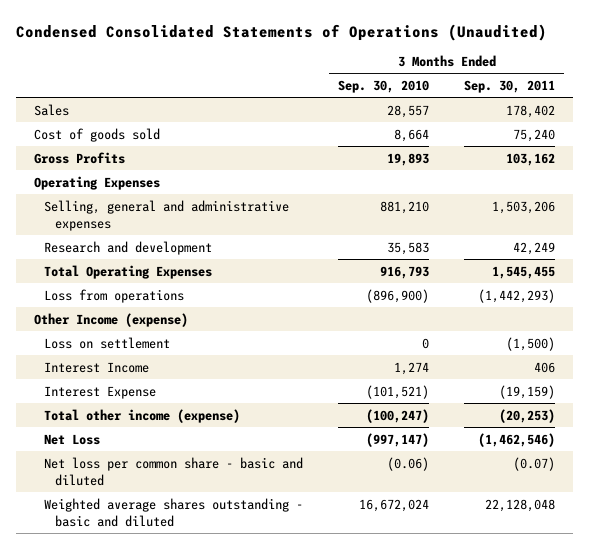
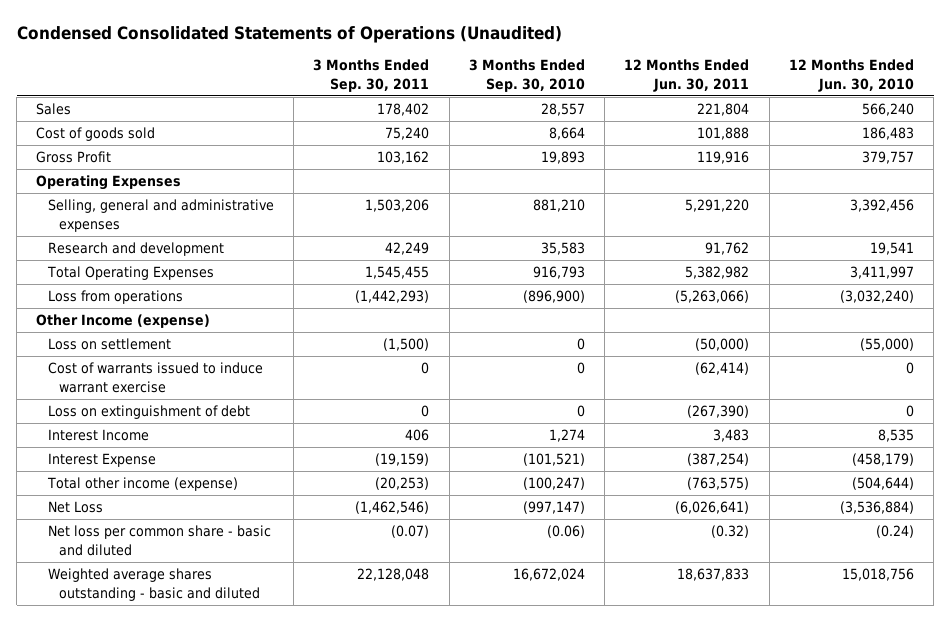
none -> [624,59,750,92] 12 Months Ended Jun. 30, 2011
none -> [788,59,914,92] 12 Months Ended Jun. 30, 2010
[33,151,125,164] Gross Profits -> [36,151,112,164] Gross Profit
none -> [47,362,263,393] Cost of warrants issued to induce warrant exercise
none -> [47,405,250,420] Loss on extinguishment of debt

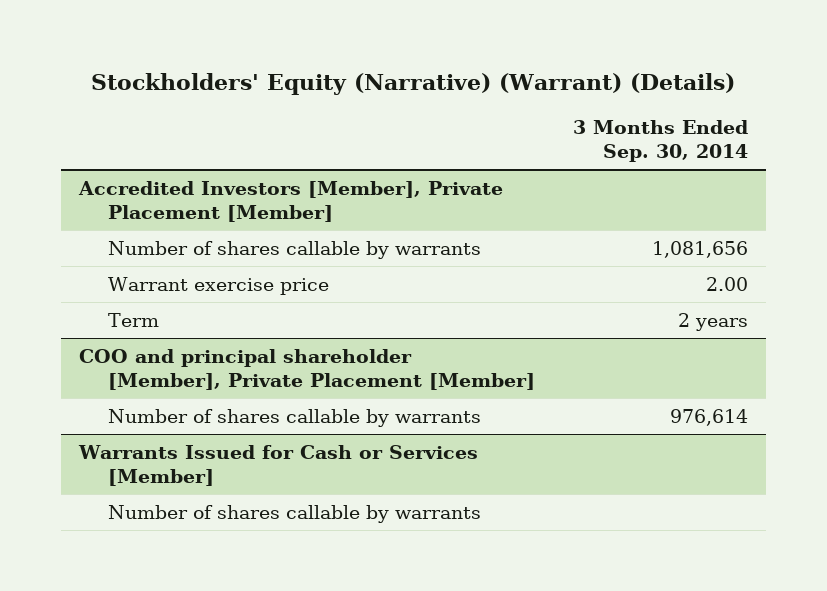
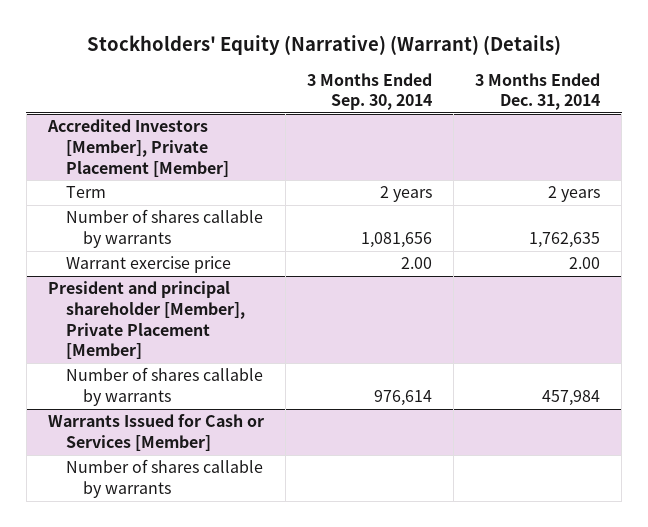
none -> [475,72,601,111] 3 Months Ended Dec. 31, 2014
[108,312,160,327] Term -> [65,186,106,199] Term
[79,348,536,391] COO and principal shareholder [Member], Private Placement [Member] -> [48,281,245,360] President and principal shareholder [Member], Private Placement [Member]

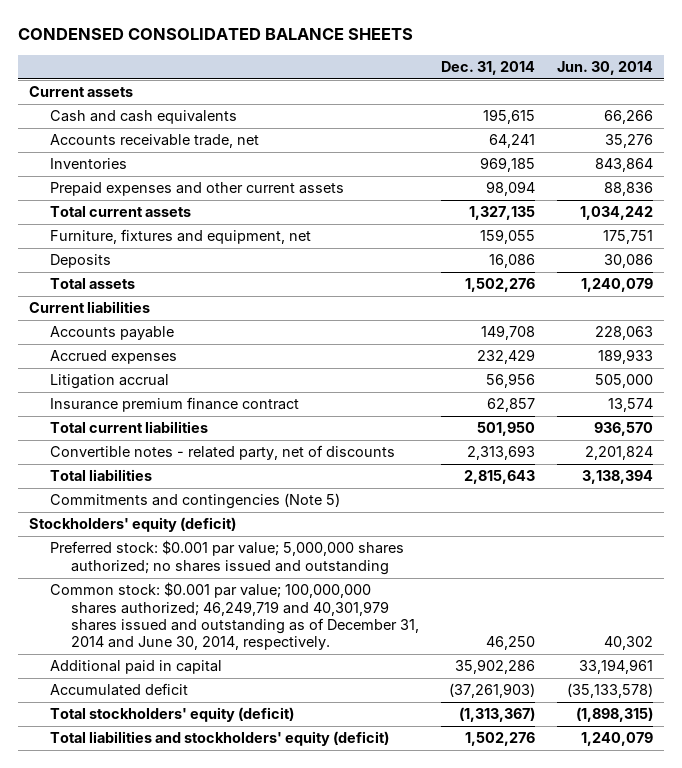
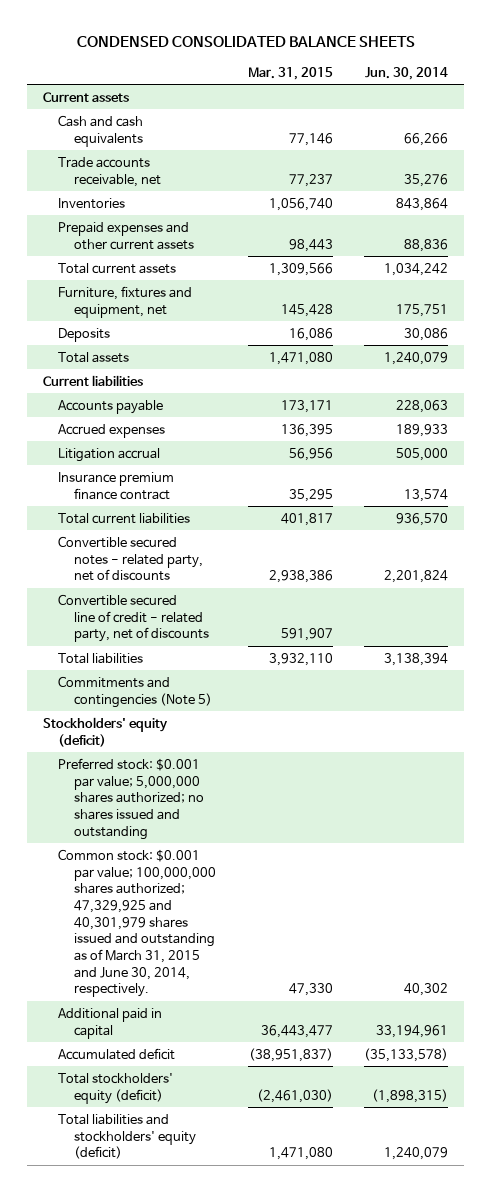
[441,60,536,75] Dec. 31, 2014 -> none
none -> [247,66,333,80] Mar. 31, 2015
[50,134,260,149] Accounts receivable trade, net -> [58,156,162,187] Trade accounts receivable, net
[50,445,396,461] Convertible notes - related party, net of discounts -> [58,535,204,582] Convertible secured notes - related party, net of discounts
none -> [58,593,210,643] Convertible secured line of credit - related party, net of discounts
[50,582,420,651] Common stock: $0.001 par value; 100,000,000 shares authorized; 46,249,719 and 40,301,979 shares issued and outstanding as of December 31, 2014 and June 30, 2014, respectively. -> [58,848,217,998] Common stock: $0.001 par value; 100,000,000 shares authorized; 47,329,925 and 40,301,979 shares issued and outstanding as of March 31, 2015 and June 30, 2014, respectively.

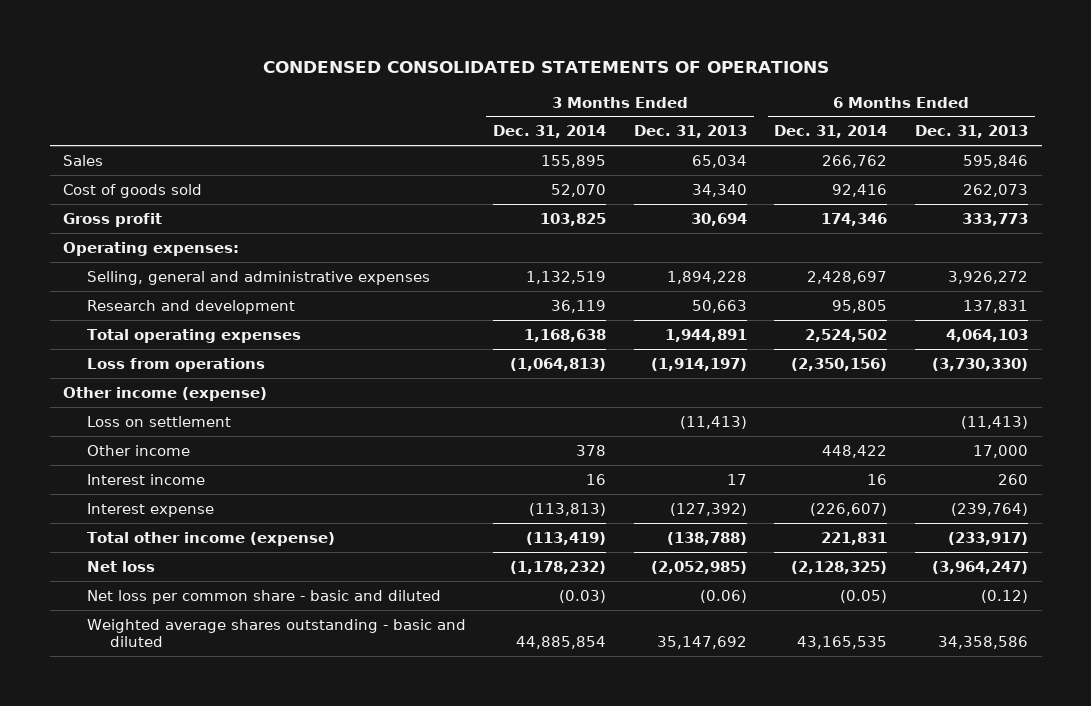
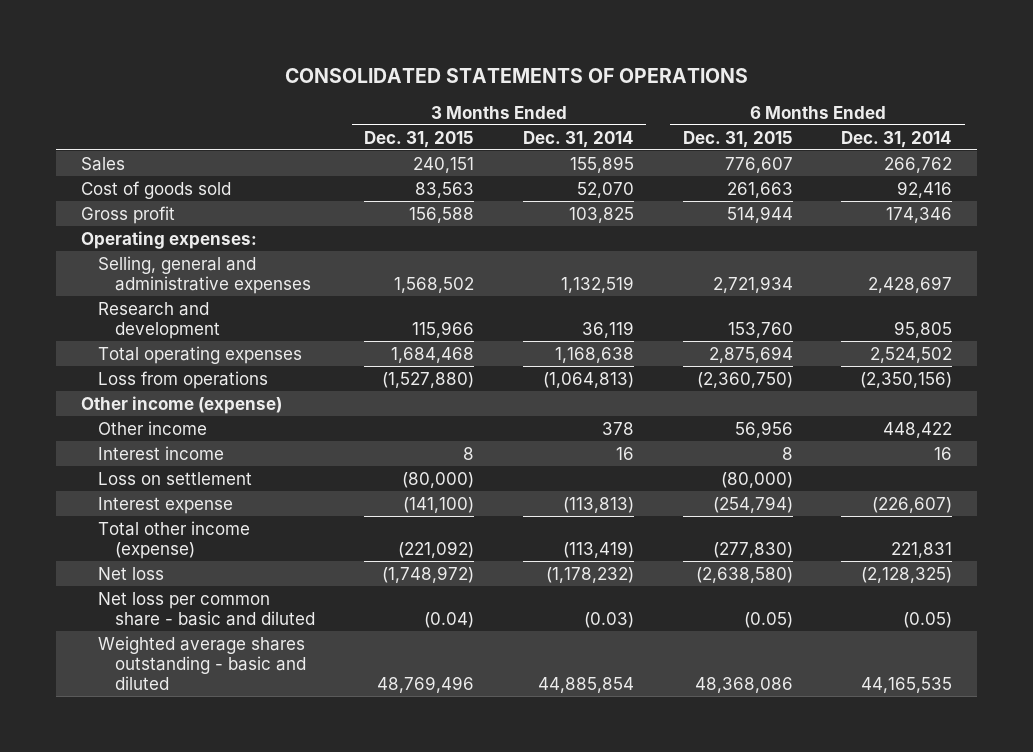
[262,60,829,73] CONDENSED CONSOLIDATED STATEMENTS OF OPERATIONS -> [284,67,748,83] CONSOLIDATED STATEMENTS OF OPERATIONS
[633,125,747,139] Dec. 31, 2013 -> none
[914,125,1028,139] Dec. 31, 2013 -> none
none -> [364,130,475,148] Dec. 31, 2015
none -> [682,130,793,148] Dec. 31, 2015
[86,415,231,427] Loss on settlement -> [98,471,253,485] Loss on settlement
[797,636,888,650] 43,165,535 -> [861,677,953,694] 44,165,535

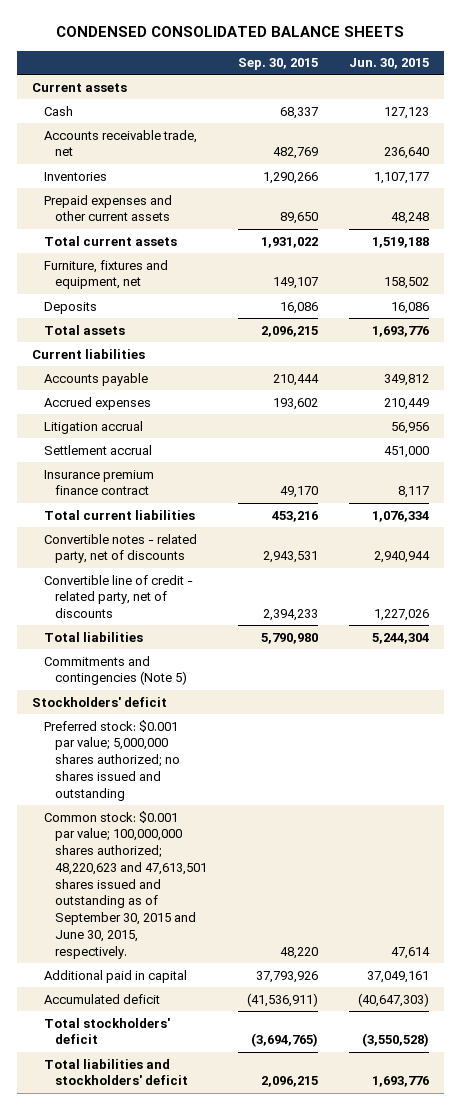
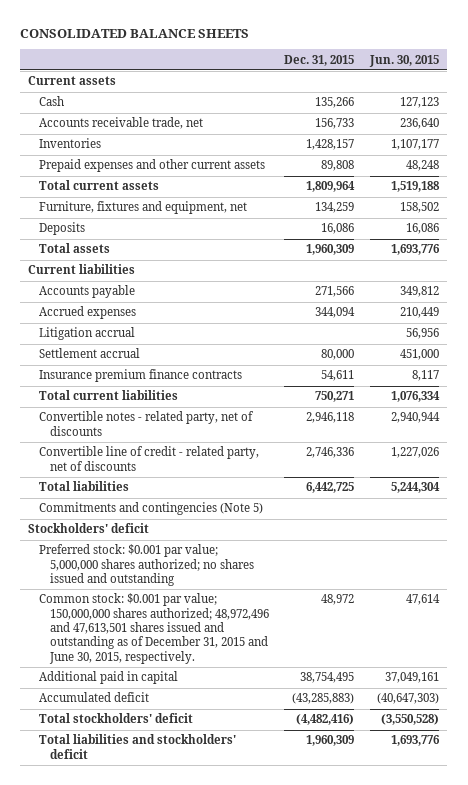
[56,26,405,38] CONDENSED CONSOLIDATED BALANCE SHEETS -> [20,28,250,38] CONSOLIDATED BALANCE SHEETS
[237,58,318,71] Sep. 30, 2015 -> none
none -> [284,54,355,66] Dec. 31, 2015
[43,469,154,496] Insurance premium finance contract -> [38,369,242,383] Insurance premium finance contracts
[43,810,207,959] Common stock: $0.001 par value; 100,000,000 shares authorized; 48,220,623 and 47,613,501 shares issued and outstanding as of September 30, 2015 and June 30, 2015, respectively. -> [38,593,269,664] Common stock: $0.001 par value; 150,000,000 shares authorized; 48,972,496 and 47,613,501 shares issued and outstanding as of December 31, 2015 and June 30, 2015, respectively.

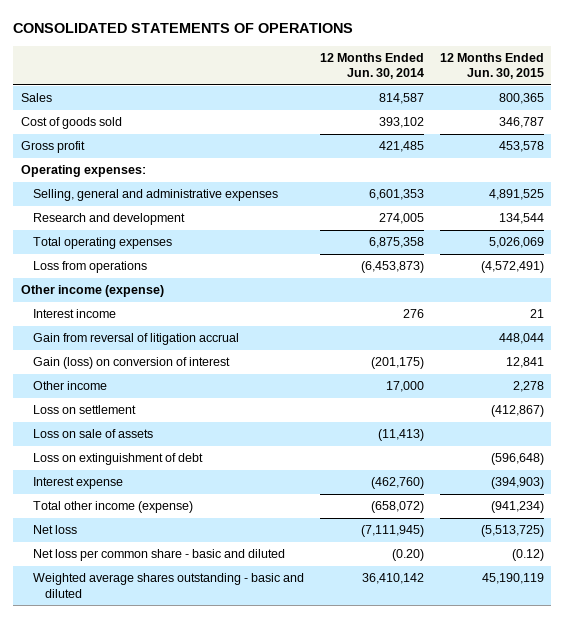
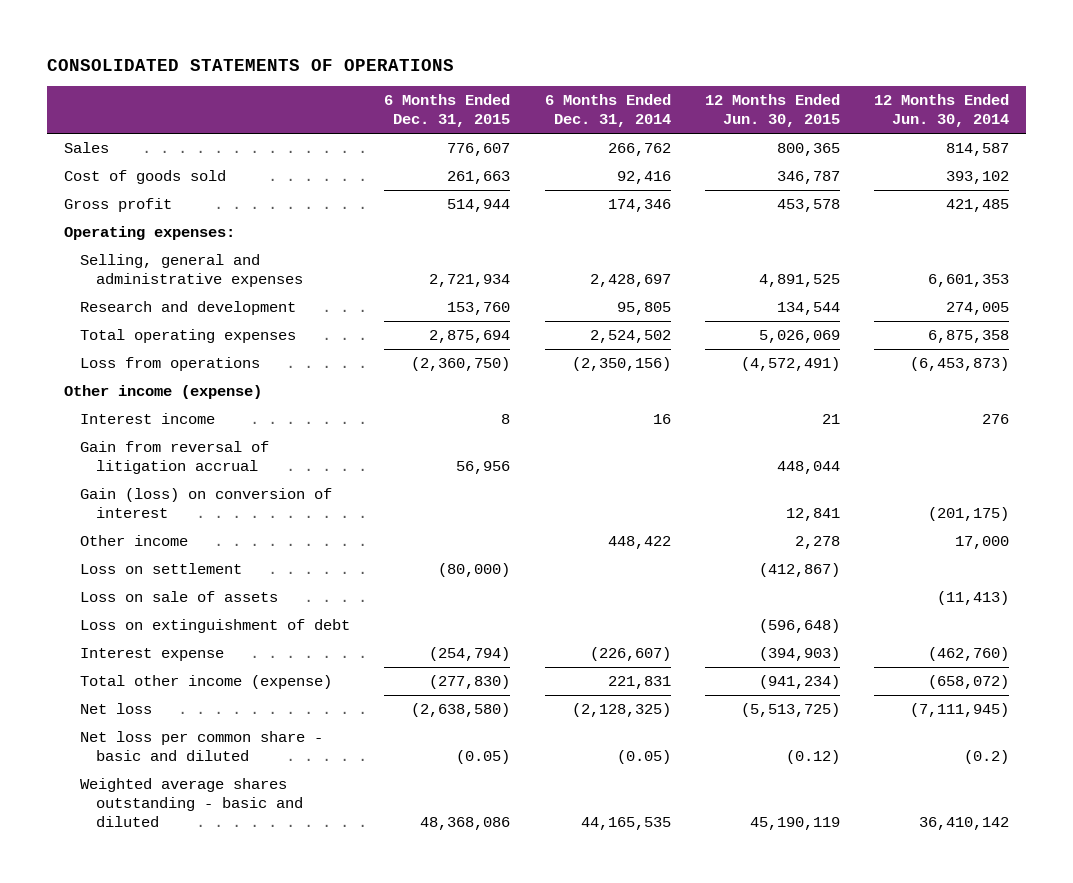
none -> [384,94,511,127] 6 Months Ended Dec. 31, 2015
none -> [544,94,671,127] 6 Months Ended Dec. 31, 2014
[391,549,424,562] (0.20) -> [964,750,1010,765] (0.2)

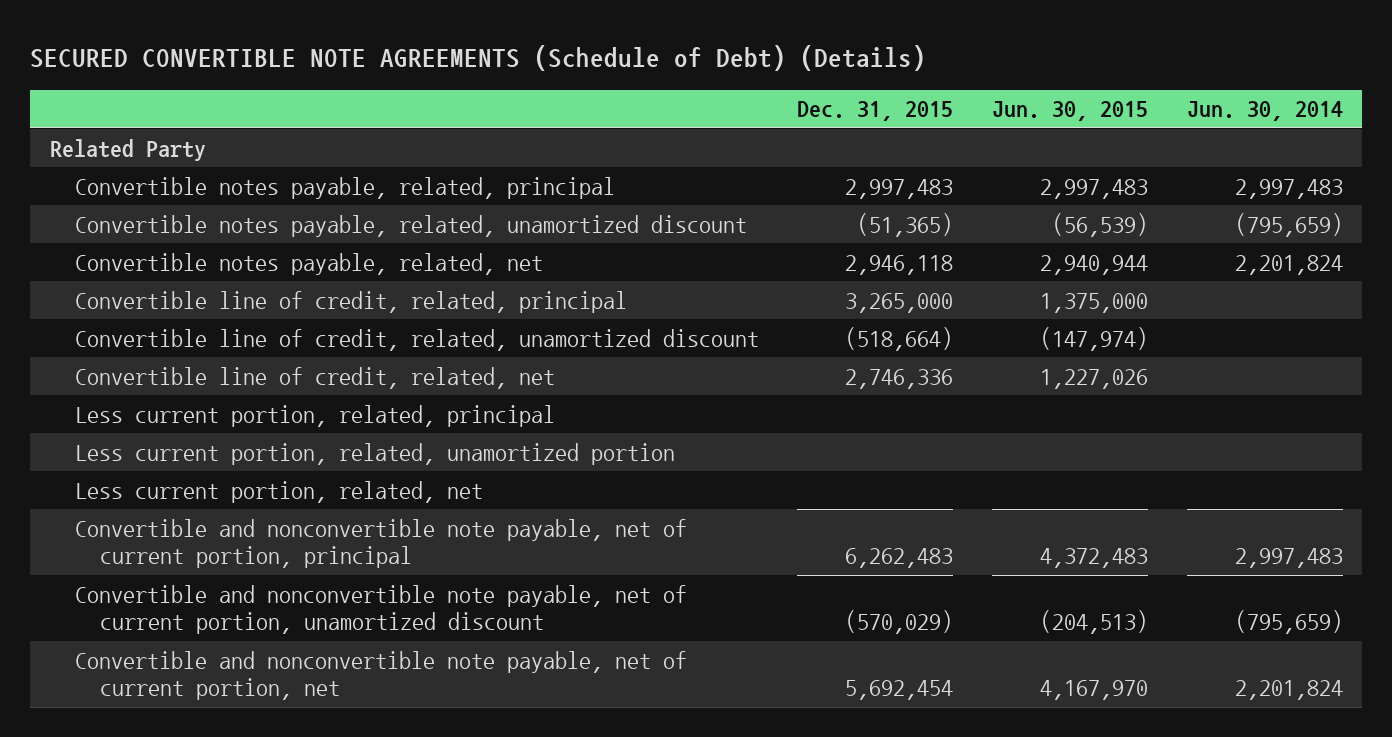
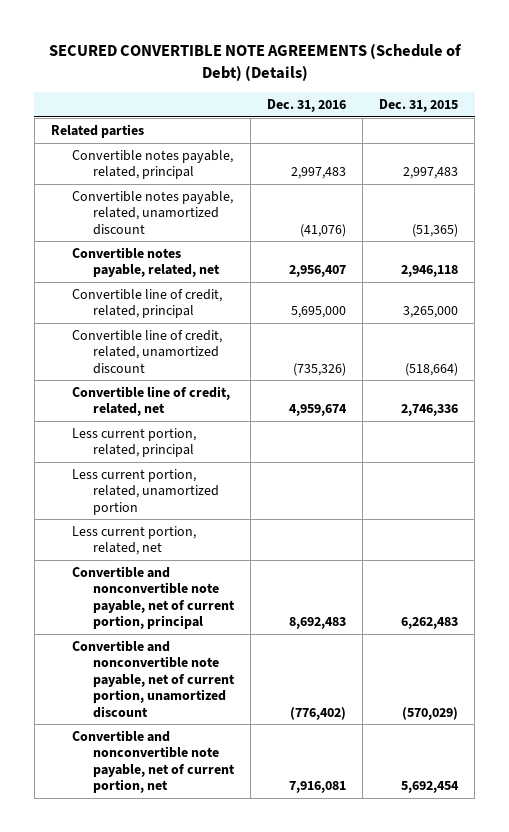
[992,101,1149,122] Jun. 30, 2015 -> none
[1186,101,1343,122] Jun. 30, 2014 -> none
none -> [267,99,347,113] Dec. 31, 2016
[49,138,206,161] Related Party -> [50,123,144,138] Related parties

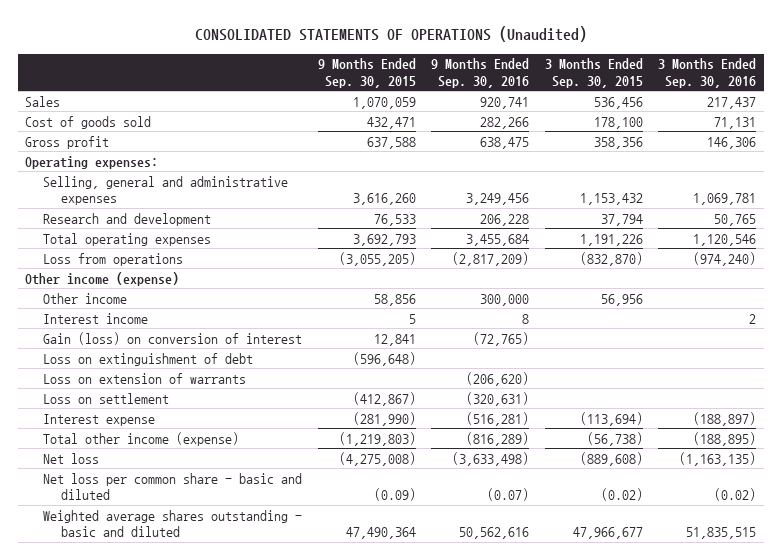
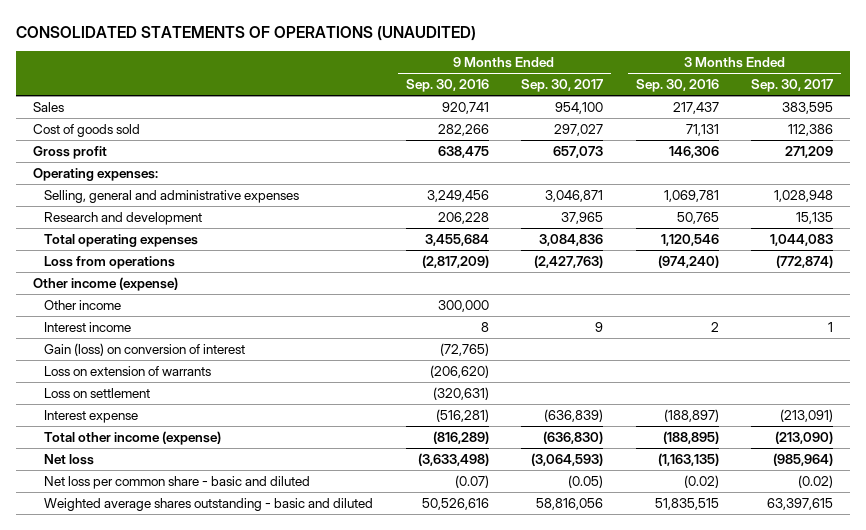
[194,26,587,43] CONSOLIDATED STATEMENTS OF OPERATIONS (Unaudited) -> [16,25,477,41] CONSOLIDATED STATEMENTS OF OPERATIONS (UNAUDITED)
[317,58,416,88] 9 Months Ended Sep. 30, 2015 -> none
[544,58,643,88] 3 Months Ended Sep. 30, 2015 -> none
none -> [521,79,604,93] Sep. 30, 2017
none -> [751,79,834,93] Sep. 30, 2017
[43,352,254,366] Loss on extinguishment of debt -> none
[459,527,530,540] 50,562,616 -> [421,498,489,511] 50,526,616

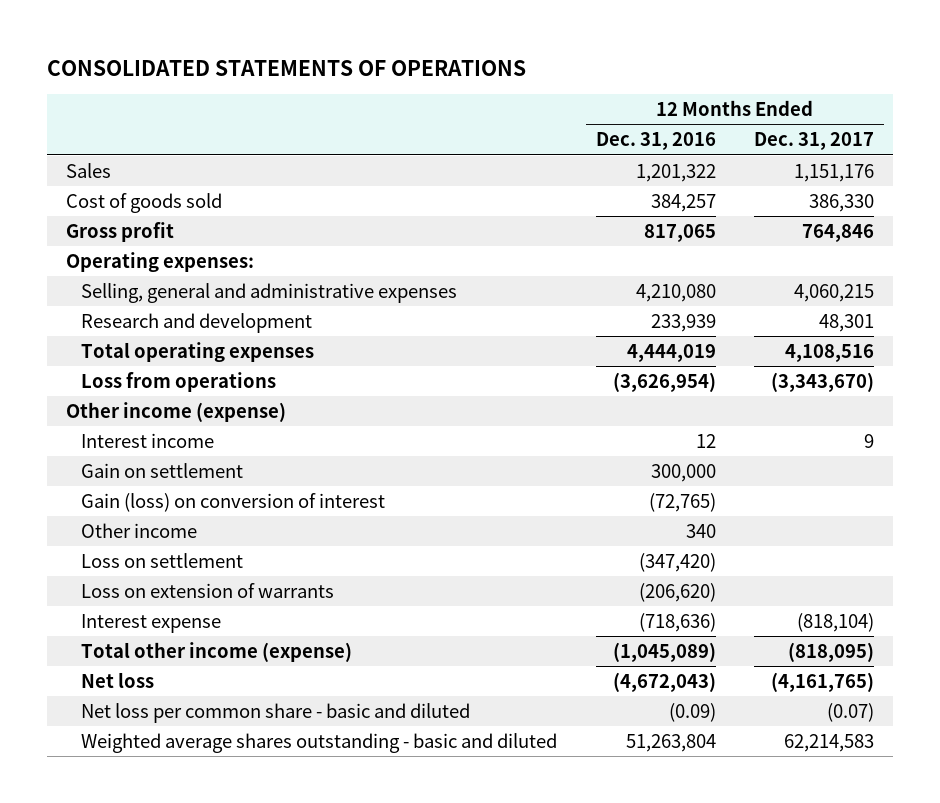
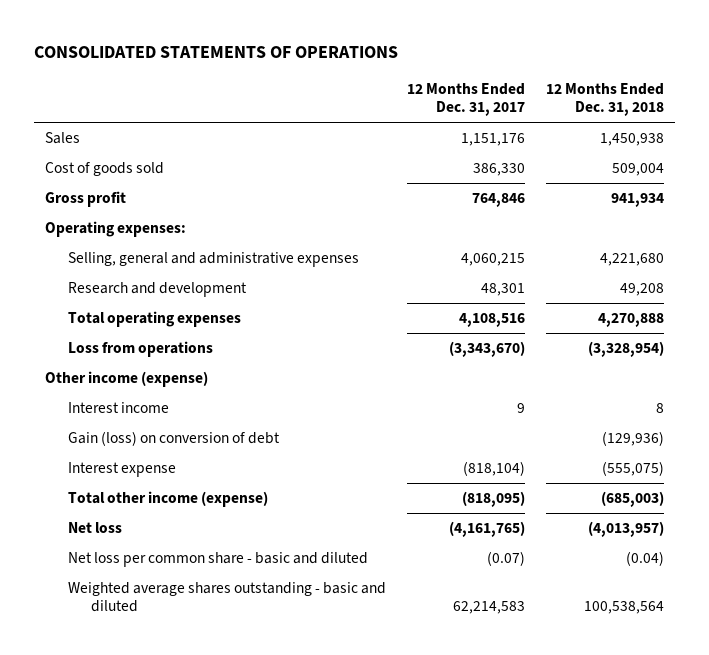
[595,132,716,151] Dec. 31, 2016 -> none
none -> [546,83,665,117] 12 Months Ended Dec. 31, 2018
[81,462,244,478] Gain on settlement -> none
[81,522,198,538] Other income -> none
[81,552,244,568] Loss on settlement -> none
[81,582,335,598] Loss on extension of warrants -> none
[81,492,386,512] Gain (loss) on conversion of interest -> [68,431,281,447] Gain (loss) on conversion of debt

